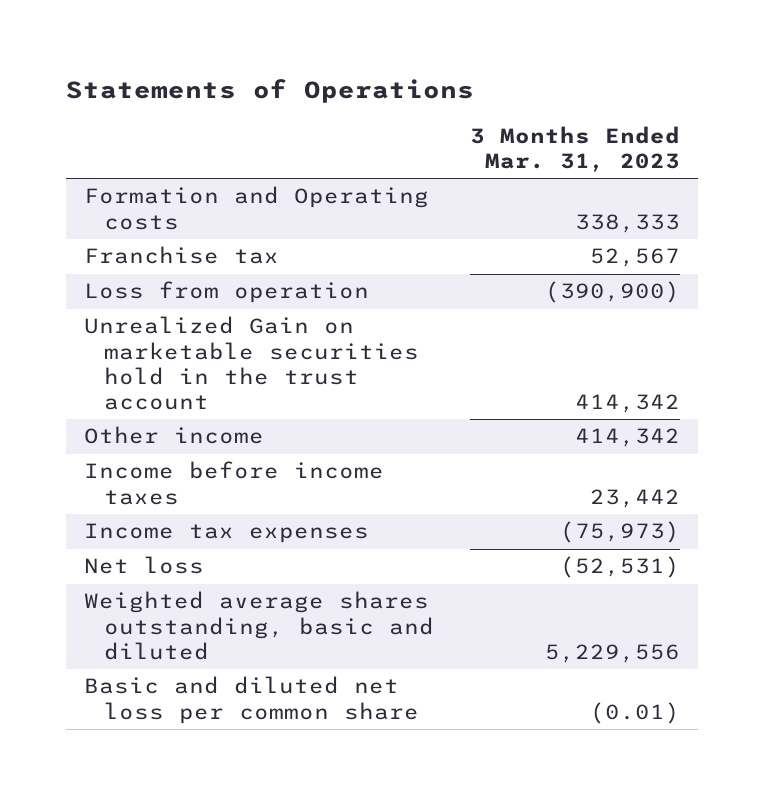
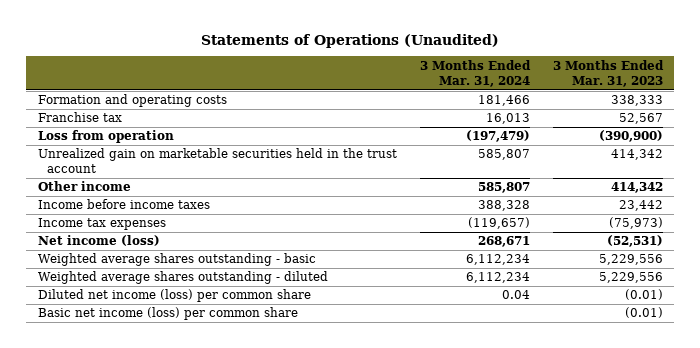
[66,78,475,103] Statements of Operations -> [201,33,500,48] Statements of Operations (Unaudited)
none -> [419,59,531,87] 3 Months Ended Mar. 31, 2024
[84,186,430,230] Formation and Operating costs -> [37,94,227,108] Formation and operating costs
[84,316,419,411] Unrealized Gain on marketable securities hold in the trust account -> [37,148,397,174] Unrealized gain on marketable securities held in the trust account
[84,556,205,575] Net loss -> [37,235,160,247] Net income (loss)
[84,591,434,660] Weighted average shares outstanding, basic and diluted -> [37,253,316,267] Weighted average shares outstanding - basic
none -> [37,271,328,285] Weighted average shares outstanding - diluted
none -> [37,289,311,303] Diluted net income (loss) per common share
[84,676,419,724] Basic and diluted net loss per common share -> [37,307,298,321] Basic net income (loss) per common share

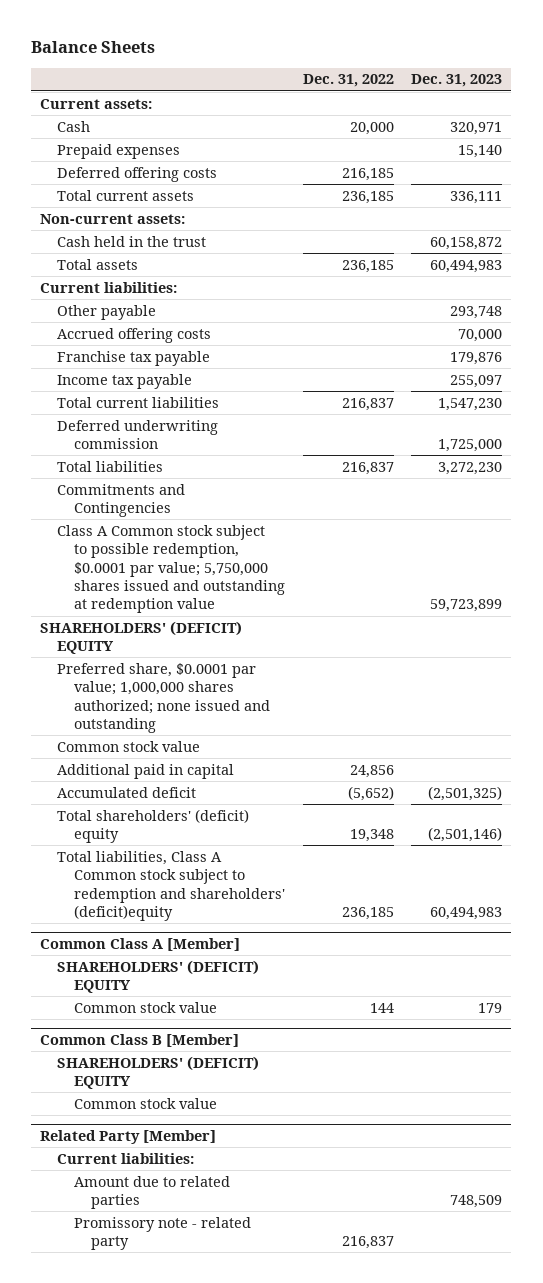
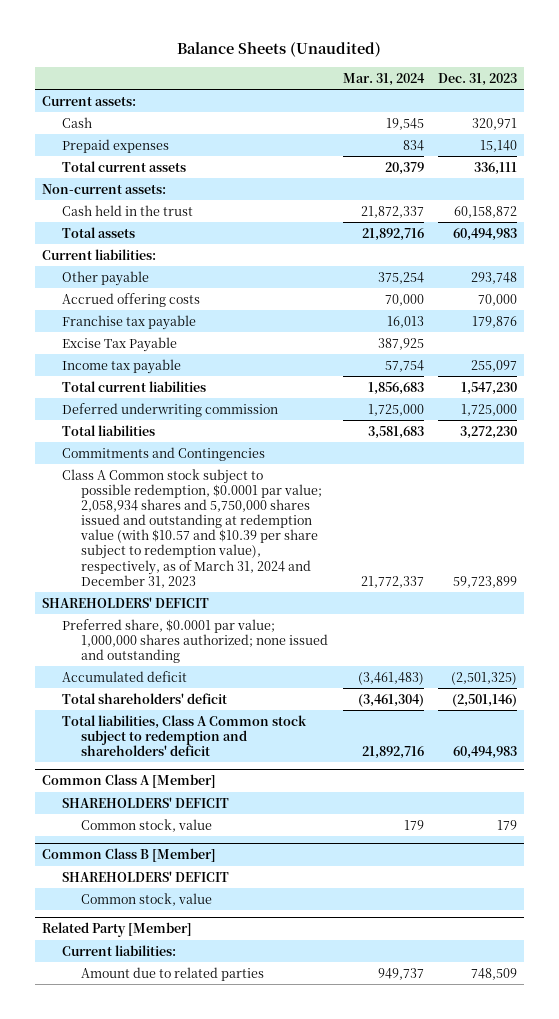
[31,41,156,54] Balance Sheets -> [177,42,382,58] Balance Sheets (Unaudited)
[302,74,394,88] Dec. 31, 2022 -> none
none -> [342,72,425,86] Mar. 31, 2024
[57,166,218,182] Deferred offering costs -> none
none -> [61,336,177,352] Excise Tax Payable
[57,524,286,614] Class A Common stock subject to possible redemption, $0.0001 par value; 5,750,000 shares issued and outstanding at redemption value -> [61,468,323,588] Class A Common stock subject to possible redemption, $0.0001 par value; 2,058,934 shares and 5,750,000 shares issued and outstanding at redemption value (with $10.57 and $10.39 per share subject to redemption value), respectively, as of March 31, 2024 and December 31, 2023
[40,620,243,655] SHAREHOLDERS' (DEFICIT) EQUITY -> [41,596,209,608] SHAREHOLDERS' DEFICIT
[57,740,201,752] Common stock value -> none
[57,763,235,779] Additional paid in capital -> none
[57,808,250,844] Total shareholders' (deficit) equity -> [61,692,227,704] Total shareholders' deficit
[57,850,286,922] Total liabilities, Class A Common stock subject to redemption and shareholders' (deficit)equity -> [61,714,307,756] Total liabilities, Class A Common stock subject to redemption and shareholders' deficit
[57,959,260,994] SHAREHOLDERS' (DEFICIT) EQUITY -> [61,796,229,808] SHAREHOLDERS' DEFICIT
[74,1001,218,1013] Common stock value -> [81,818,213,832] Common stock, value
[57,1055,260,1090] SHAREHOLDERS' (DEFICIT) EQUITY -> [61,870,229,882] SHAREHOLDERS' DEFICIT
[74,1097,218,1109] Common stock value -> [81,892,213,906] Common stock, value
[74,1216,252,1251] Promissory note - related party -> none

